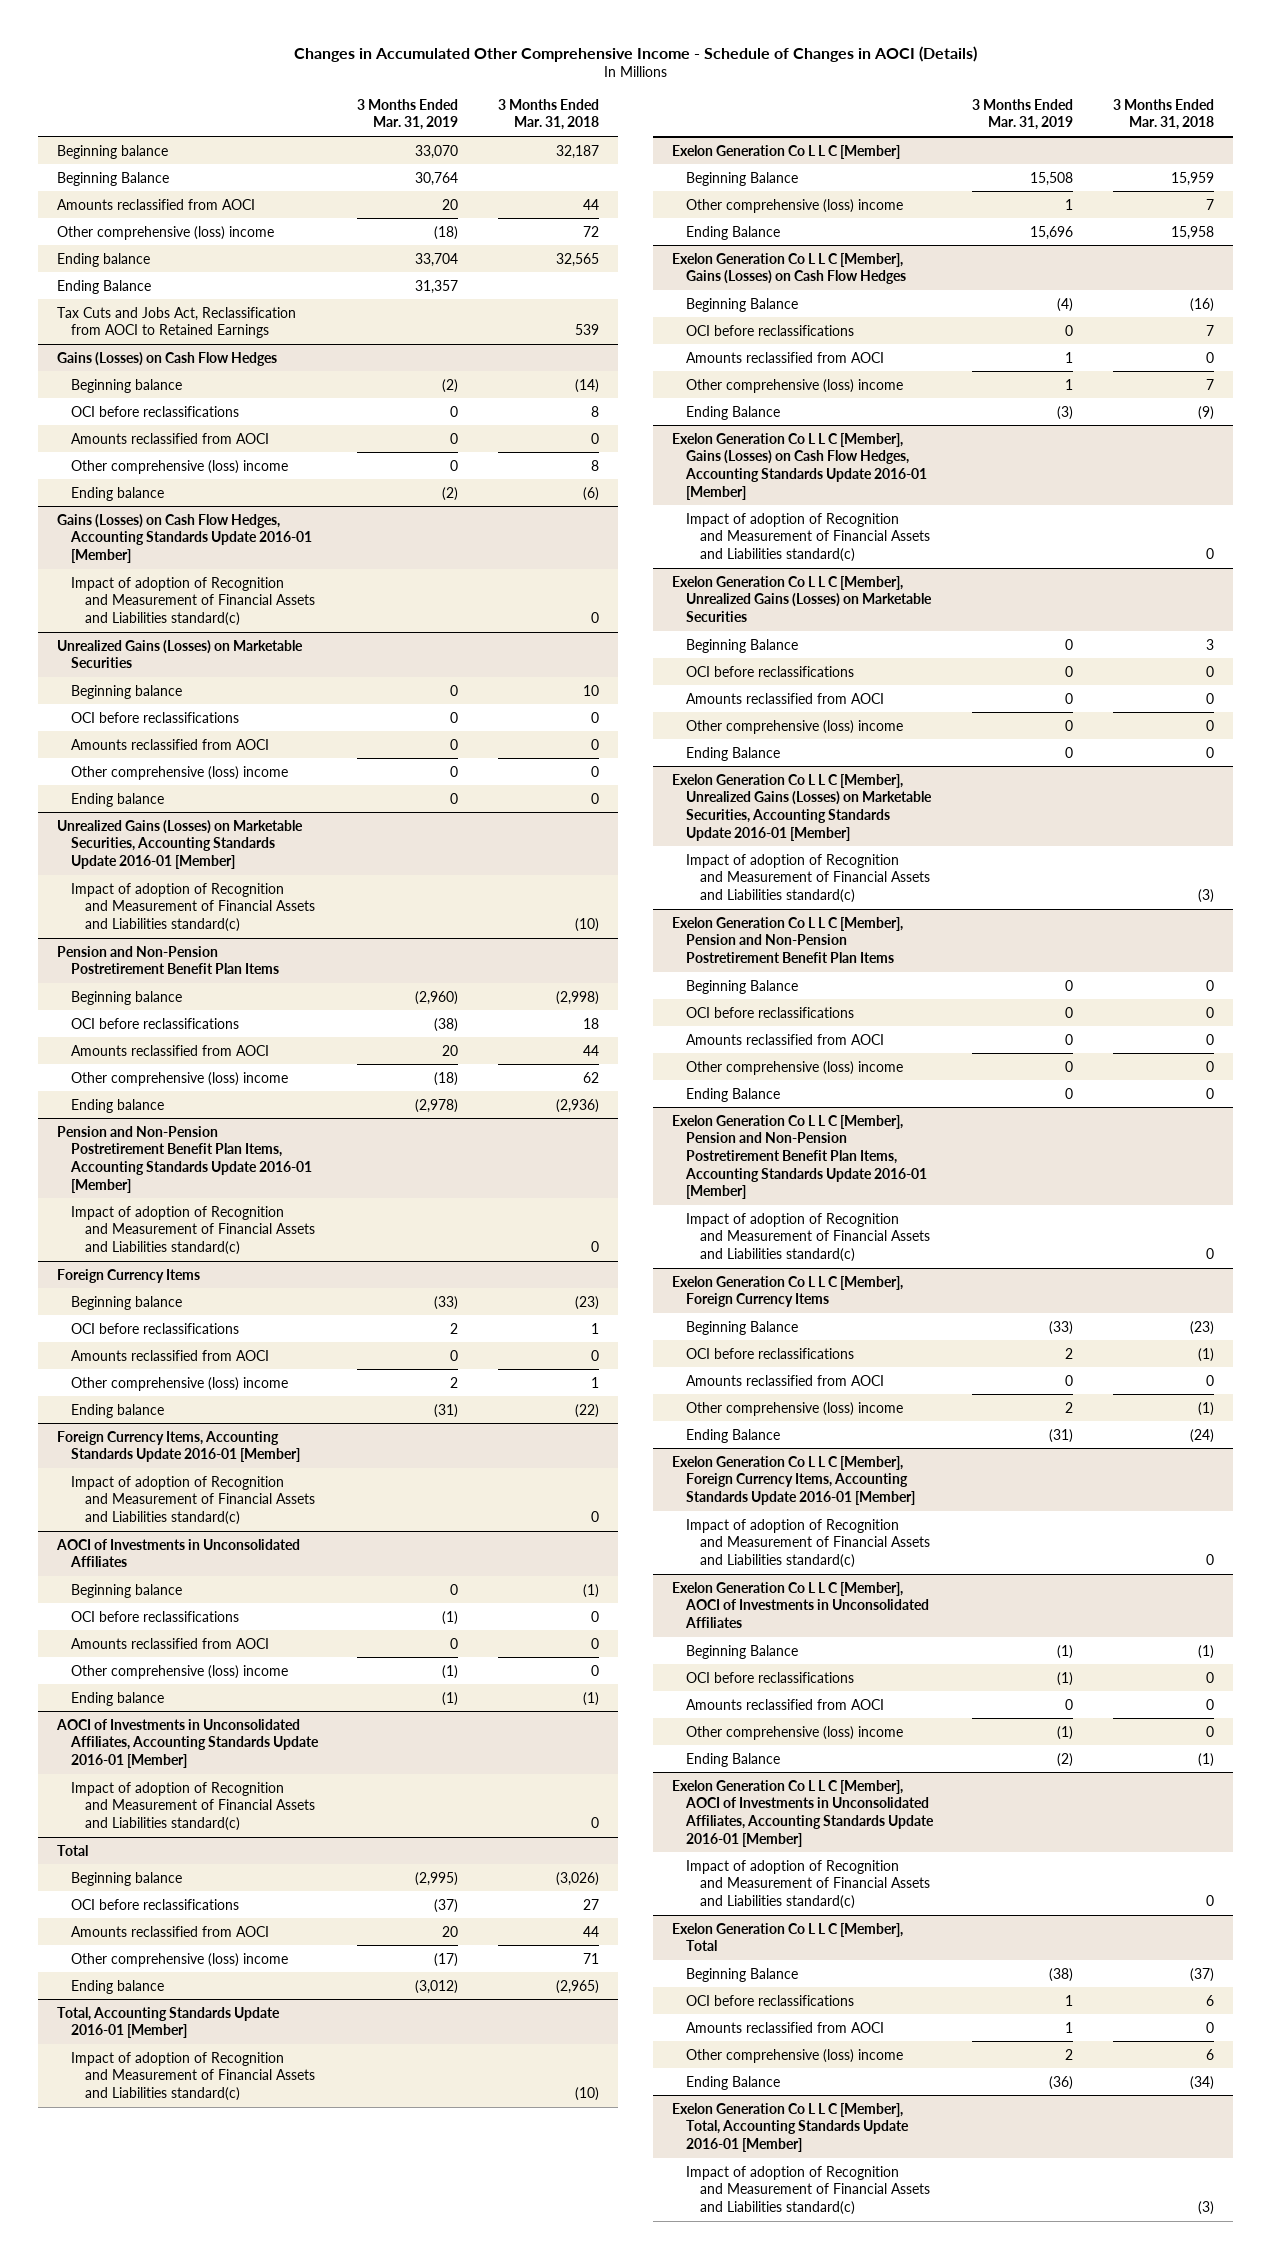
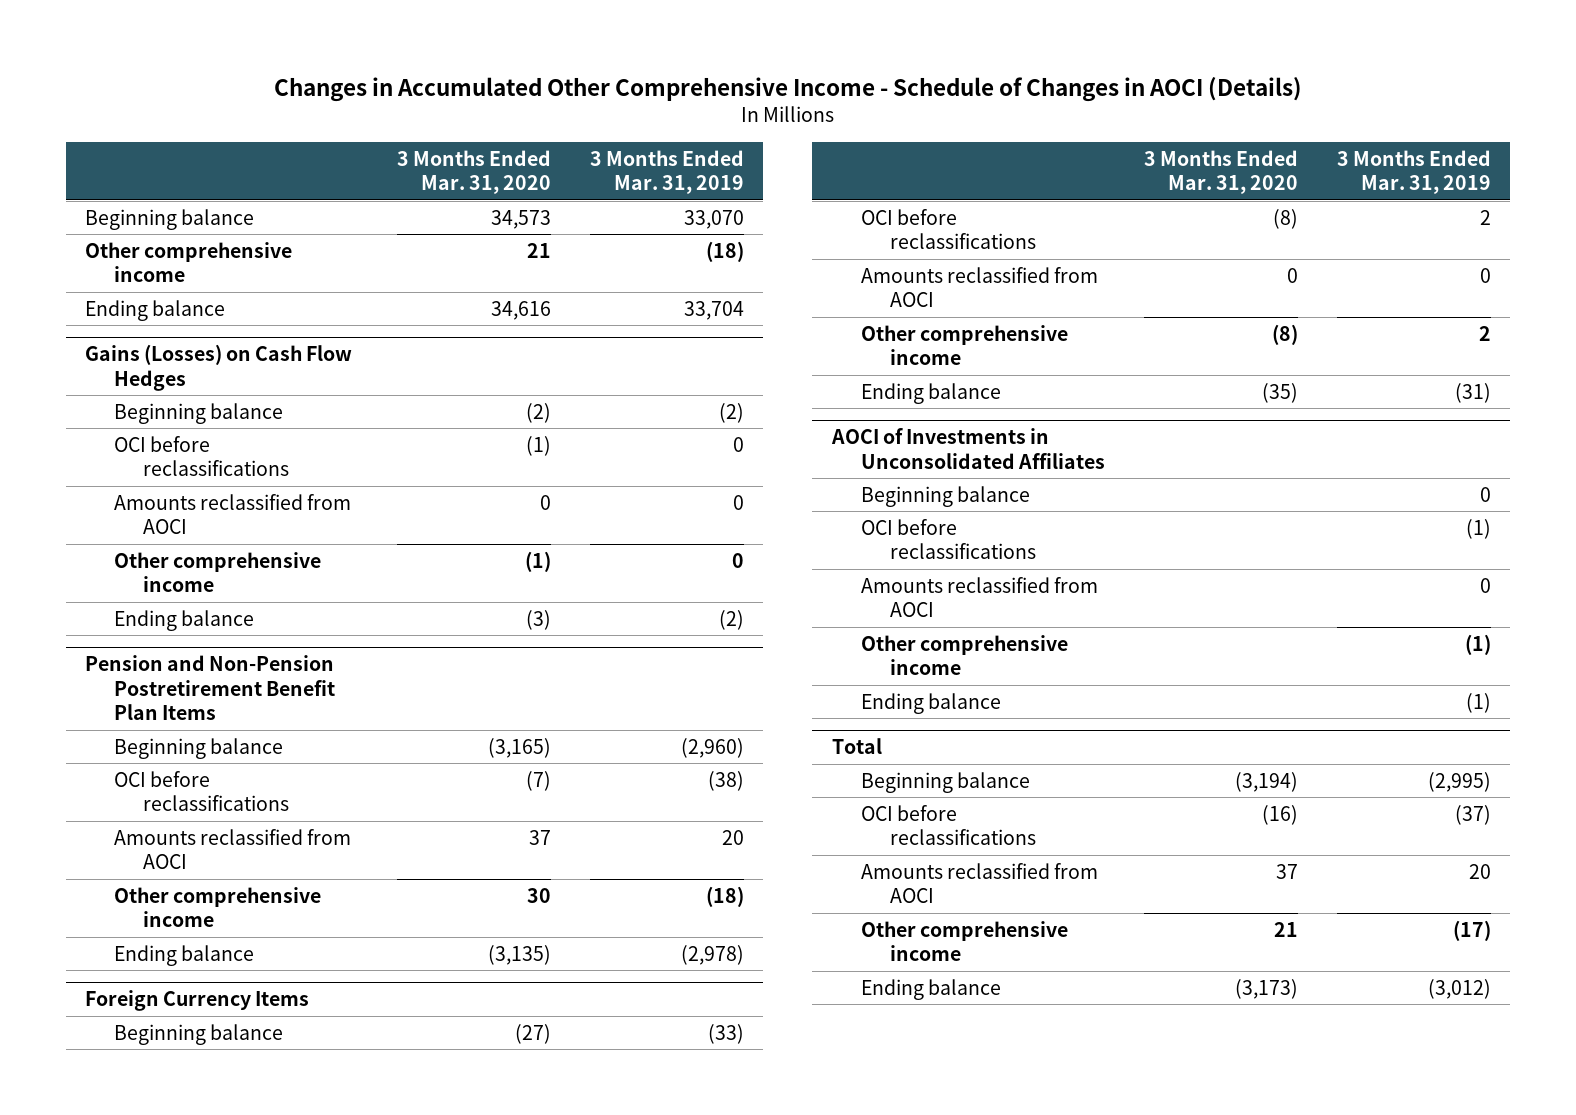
[497,98,599,131] 3 Months Ended Mar. 31, 2018 -> none
none -> [396,149,551,195] 3 Months Ended Mar. 31, 2020
[57,171,170,186] Beginning Balance -> none
[57,198,256,210] Amounts reclassified from AOCI -> none
[57,225,275,240] Other comprehensive (loss) income -> [85,241,293,283] Other comprehensive income
[57,279,152,294] Ending Balance -> none
[57,306,297,339] Tax Cuts and Jobs Act, Reclassification from AOCI to Retained Earnings -> none
[71,459,289,474] Other comprehensive (loss) income -> [113,551,321,593] Other comprehensive income
[57,513,313,564] Gains (Losses) on Cash Flow Hedges, Accounting Standards Update 2016-01 [Member] -> none
[71,576,315,627] Impact of adoption of Recognition and Measurement of Financial Assets and Liabilities standard(c) -> none
[57,639,304,669] Unrealized Gains (Losses) on Marketable Securities -> none
[71,684,183,699] Beginning balance -> none
[71,711,240,723] OCI before reclassifications -> none
[71,738,270,750] Amounts reclassified from AOCI -> none
[71,765,289,780] Other comprehensive (loss) income -> none
[71,792,165,807] Ending balance -> none
[57,819,304,870] Unrealized Gains (Losses) on Marketable Securities, Accounting Standards Update 2016-01 [Member] -> none
[71,882,315,933] Impact of adoption of Recognition and Measurement of Financial Assets and Liabilities standard(c) -> none
[71,1071,289,1086] Other comprehensive (loss) income -> [113,886,321,928] Other comprehensive income
[57,1125,313,1193] Pension and Non-Pension Postretirement Benefit Plan Items, Accounting Standards Update 2016-01 [Member] -> none
[71,1205,315,1256] Impact of adoption of Recognition and Measurement of Financial Assets and Liabilities standard(c) -> none
[71,1376,289,1391] Other comprehensive (loss) income -> [860,324,1068,366] Other comprehensive income
[57,1430,301,1463] Foreign Currency Items, Accounting Standards Update 2016-01 [Member] -> none
[71,1475,315,1526] Impact of adoption of Recognition and Measurement of Financial Assets and Liabilities standard(c) -> none
[71,1664,289,1679] Other comprehensive (loss) income -> [860,634,1068,676] Other comprehensive income
[56,1718,320,1769] AOCI of Investments in Unconsolidated Affiliates, Accounting Standards Update 2016-01 [Member] -> none
[71,1781,315,1832] Impact of adoption of Recognition and Measurement of Financial Assets and Liabilities standard(c) -> none
[71,1952,289,1967] Other comprehensive (loss) income -> [860,920,1068,962] Other comprehensive income
[57,2006,281,2039] Total, Accounting Standards Update 2016-01 [Member] -> none
[71,2051,315,2102] Impact of adoption of Recognition and Measurement of Financial Assets and Liabilities standard(c) -> none
[672,144,901,159] Exelon Generation Co L L C [Member] -> none
[686,171,799,186] Beginning Balance -> none
[686,198,904,213] Other comprehensive (loss) income -> none
[686,225,781,240] Ending Balance -> none
[672,252,907,285] Exelon Generation Co L L C [Member], Gains (Losses) on Cash Flow Hedges -> none
[686,297,799,312] Beginning Balance -> none
[686,324,855,336] OCI before reclassifications -> none
[686,351,885,363] Amounts reclassified from AOCI -> none
[686,378,904,393] Other comprehensive (loss) income -> none
[686,405,781,420] Ending Balance -> none
[672,432,928,500] Exelon Generation Co L L C [Member], Gains (Losses) on Cash Flow Hedges, Accounting Standards Update 2016-01 [Member] -> none
[686,512,930,563] Impact of adoption of Recognition and Measurement of Financial Assets and Liabilities standard(c) -> none
[672,575,933,623] Exelon Generation Co L L C [Member], Unrealized Gains (Losses) on Marketable Securities -> none
[686,638,799,653] Beginning Balance -> none
[686,665,855,677] OCI before reclassifications -> none
[686,692,885,704] Amounts reclassified from AOCI -> none
[686,719,904,734] Other comprehensive (loss) income -> none
[686,746,781,761] Ending Balance -> none
[672,773,933,841] Exelon Generation Co L L C [Member], Unrealized Gains (Losses) on Marketable Securities, Accounting Standards Update 2016-01 [Member] -> none
[686,853,930,904] Impact of adoption of Recognition and Measurement of Financial Assets and Liabilities standard(c) -> none
[672,916,904,964] Exelon Generation Co L L C [Member], Pension and Non-Pension Postretirement Benefit Plan Items -> none
[686,979,799,994] Beginning Balance -> none
[686,1006,855,1018] OCI before reclassifications -> none
[686,1033,885,1045] Amounts reclassified from AOCI -> none
[686,1060,904,1075] Other comprehensive (loss) income -> none
[686,1087,781,1102] Ending Balance -> none
[672,1114,928,1200] Exelon Generation Co L L C [Member], Pension and Non-Pension Postretirement Benefit Plan Items, Accounting Standards Update 2016-01 [Member] -> none
[686,1212,930,1263] Impact of adoption of Recognition and Measurement of Financial Assets and Liabilities standard(c) -> none
[672,1275,904,1308] Exelon Generation Co L L C [Member], Foreign Currency Items -> none
[686,1320,799,1335] Beginning Balance -> none
[686,1347,855,1359] OCI before reclassifications -> none
[686,1374,885,1386] Amounts reclassified from AOCI -> none
[686,1401,904,1416] Other comprehensive (loss) income -> none
[686,1428,781,1443] Ending Balance -> none
[672,1455,916,1506] Exelon Generation Co L L C [Member], Foreign Currency Items, Accounting Standards Update 2016-01 [Member] -> none
[686,1518,930,1569] Impact of adoption of Recognition and Measurement of Financial Assets and Liabilities standard(c) -> none
[672,1581,930,1629] Exelon Generation Co L L C [Member], AOCI of Investments in Unconsolidated Affiliates -> none
[686,1644,799,1659] Beginning Balance -> none
[686,1671,855,1683] OCI before reclassifications -> none
[686,1698,885,1710] Amounts reclassified from AOCI -> none
[686,1725,904,1740] Other comprehensive (loss) income -> none
[686,1752,781,1767] Ending Balance -> none
[672,1779,935,1847] Exelon Generation Co L L C [Member], AOCI of Investments in Unconsolidated Affiliates, Accounting Standards Update 2016-01 [Member] -> none
[686,1859,930,1910] Impact of adoption of Recognition and Measurement of Financial Assets and Liabilities standard(c) -> none
[672,1922,904,1952] Exelon Generation Co L L C [Member], Total -> none
[686,1967,799,1982] Beginning Balance -> none
[686,1994,855,2006] OCI before reclassifications -> none
[686,2021,885,2033] Amounts reclassified from AOCI -> none
[686,2048,904,2063] Other comprehensive (loss) income -> none
[686,2075,781,2090] Ending Balance -> none
[672,2102,910,2153] Exelon Generation Co L L C [Member], Total, Accounting Standards Update 2016-01 [Member] -> none
[686,2165,930,2216] Impact of adoption of Recognition and Measurement of Financial Assets and Liabilities standard(c) -> none

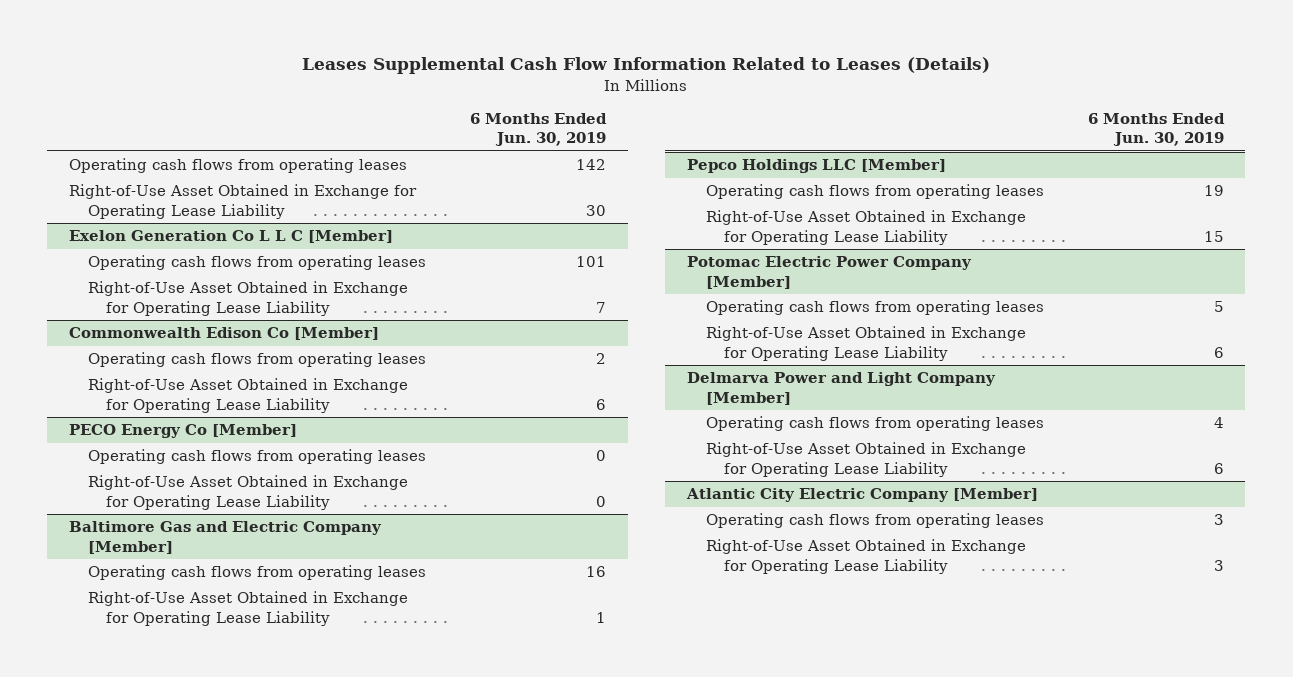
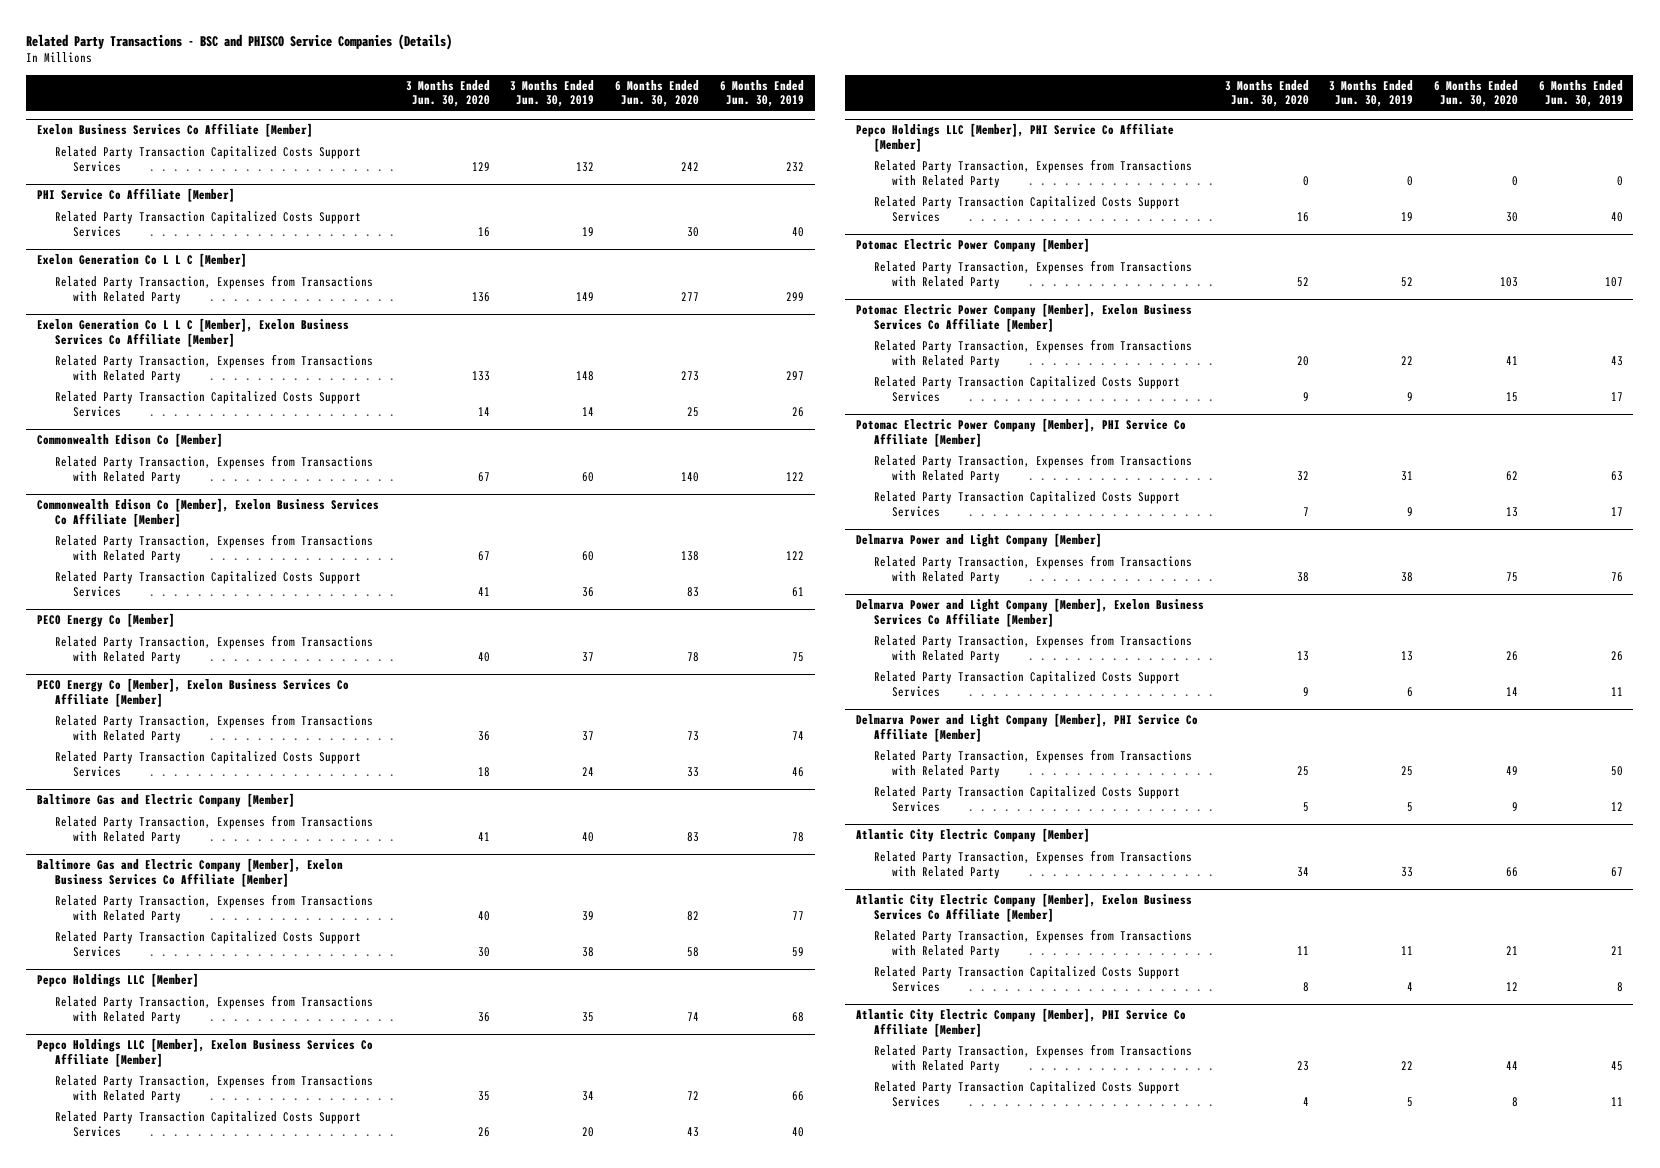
[302,57,991,75] Leases Supplemental Cash Flow Information Related to Leases (Details) -> [26,33,453,50] Related Party Transactions - BSC and PHISCO Service Companies (Details)
none -> [405,79,490,108] 3 Months Ended Jun. 30, 2020
none -> [510,79,595,108] 3 Months Ended Jun. 30, 2019
none -> [615,79,700,108] 6 Months Ended Jun. 30, 2020
[69,158,408,174] Operating cash flows from operating leases -> none
[69,184,418,219] Right-of-Use Asset Obtained in Exchange for Operating Lease Liability -> none
none -> [36,123,313,138] Exelon Business Services Co Affiliate [Member]
none -> [54,146,361,172] Related Party Transaction Capitalized Costs Support Services
none -> [36,188,235,203] PHI Service Co Affiliate [Member]
none -> [54,211,361,237] Related Party Transaction Capitalized Costs Support Services
[87,255,426,271] Operating cash flows from operating leases -> none
[87,281,408,316] Right-of-Use Asset Obtained in Exchange for Operating Lease Liability -> none
none -> [54,275,373,304] Related Party Transaction, Expenses from Transactions with Related Party
none -> [36,318,349,348] Exelon Generation Co L L C [Member], Exelon Business Services Co Affiliate [Member]
none -> [54,354,373,383] Related Party Transaction, Expenses from Transactions with Related Party
none -> [54,391,361,417] Related Party Transaction Capitalized Costs Support Services
[87,352,426,368] Operating cash flows from operating leases -> none
[87,378,408,413] Right-of-Use Asset Obtained in Exchange for Operating Lease Liability -> none
none -> [54,455,373,484] Related Party Transaction, Expenses from Transactions with Related Party
none -> [36,498,379,528] Commonwealth Edison Co [Member], Exelon Business Services Co Affiliate [Member]
none -> [54,534,373,563] Related Party Transaction, Expenses from Transactions with Related Party
none -> [54,571,361,597] Related Party Transaction Capitalized Costs Support Services
[87,449,426,465] Operating cash flows from operating leases -> none
[87,475,408,510] Right-of-Use Asset Obtained in Exchange for Operating Lease Liability -> none
none -> [54,635,373,664] Related Party Transaction, Expenses from Transactions with Related Party
none -> [36,678,349,708] PECO Energy Co [Member], Exelon Business Services Co Affiliate [Member]
none -> [54,714,373,743] Related Party Transaction, Expenses from Transactions with Related Party
none -> [54,751,361,777] Related Party Transaction Capitalized Costs Support Services
[87,565,426,581] Operating cash flows from operating leases -> none
[87,591,408,626] Right-of-Use Asset Obtained in Exchange for Operating Lease Liability -> none
none -> [54,815,373,844] Related Party Transaction, Expenses from Transactions with Related Party
none -> [36,858,343,888] Baltimore Gas and Electric Company [Member], Exelon Business Services Co Affiliate [Member]
none -> [54,894,373,923] Related Party Transaction, Expenses from Transactions with Related Party
none -> [54,931,361,957] Related Party Transaction Capitalized Costs Support Services
[705,184,1044,200] Operating cash flows from operating leases -> none
[705,210,1026,245] Right-of-Use Asset Obtained in Exchange for Operating Lease Liability -> none
none -> [54,995,373,1024] Related Party Transaction, Expenses from Transactions with Related Party
none -> [36,1038,373,1068] Pepco Holdings LLC [Member], Exelon Business Services Co Affiliate [Member]
none -> [54,1074,373,1103] Related Party Transaction, Expenses from Transactions with Related Party
none -> [54,1111,361,1137] Related Party Transaction Capitalized Costs Support Services
none -> [855,123,1174,153] Pepco Holdings LLC [Member], PHI Service Co Affiliate [Member]
none -> [873,159,1192,188] Related Party Transaction, Expenses from Transactions with Related Party
none -> [873,196,1180,222] Related Party Transaction Capitalized Costs Support Services
[705,300,1044,316] Operating cash flows from operating leases -> none
[705,326,1026,361] Right-of-Use Asset Obtained in Exchange for Operating Lease Liability -> none
none -> [873,260,1192,289] Related Party Transaction, Expenses from Transactions with Related Party
none -> [855,303,1192,333] Potomac Electric Power Company [Member], Exelon Business Services Co Affiliate [Member]
none -> [873,339,1192,368] Related Party Transaction, Expenses from Transactions with Related Party
none -> [873,376,1180,402] Related Party Transaction Capitalized Costs Support Services
none -> [855,418,1186,448] Potomac Electric Power Company [Member], PHI Service Co Affiliate [Member]
none -> [873,454,1192,483] Related Party Transaction, Expenses from Transactions with Related Party
none -> [873,491,1180,517] Related Party Transaction Capitalized Costs Support Services
[705,416,1044,432] Operating cash flows from operating leases -> none
[705,442,1026,477] Right-of-Use Asset Obtained in Exchange for Operating Lease Liability -> none
none -> [873,555,1192,584] Related Party Transaction, Expenses from Transactions with Related Party
none -> [855,598,1204,628] Delmarva Power and Light Company [Member], Exelon Business Services Co Affiliate [Member]
none -> [873,634,1192,663] Related Party Transaction, Expenses from Transactions with Related Party
none -> [873,671,1180,697] Related Party Transaction Capitalized Costs Support Services
none -> [855,713,1198,743] Delmarva Power and Light Company [Member], PHI Service Co Affiliate [Member]
none -> [873,749,1192,778] Related Party Transaction, Expenses from Transactions with Related Party
none -> [873,786,1180,812] Related Party Transaction Capitalized Costs Support Services
[705,513,1044,529] Operating cash flows from operating leases -> none
[705,539,1026,574] Right-of-Use Asset Obtained in Exchange for Operating Lease Liability -> none
none -> [873,850,1192,879] Related Party Transaction, Expenses from Transactions with Related Party
none -> [855,893,1192,923] Atlantic City Electric Company [Member], Exelon Business Services Co Affiliate [Member]
none -> [873,929,1192,958] Related Party Transaction, Expenses from Transactions with Related Party
none -> [873,966,1180,992] Related Party Transaction Capitalized Costs Support Services
none -> [855,1008,1186,1038] Atlantic City Electric Company [Member], PHI Service Co Affiliate [Member]
none -> [873,1044,1192,1073] Related Party Transaction, Expenses from Transactions with Related Party
none -> [873,1081,1180,1107] Related Party Transaction Capitalized Costs Support Services

